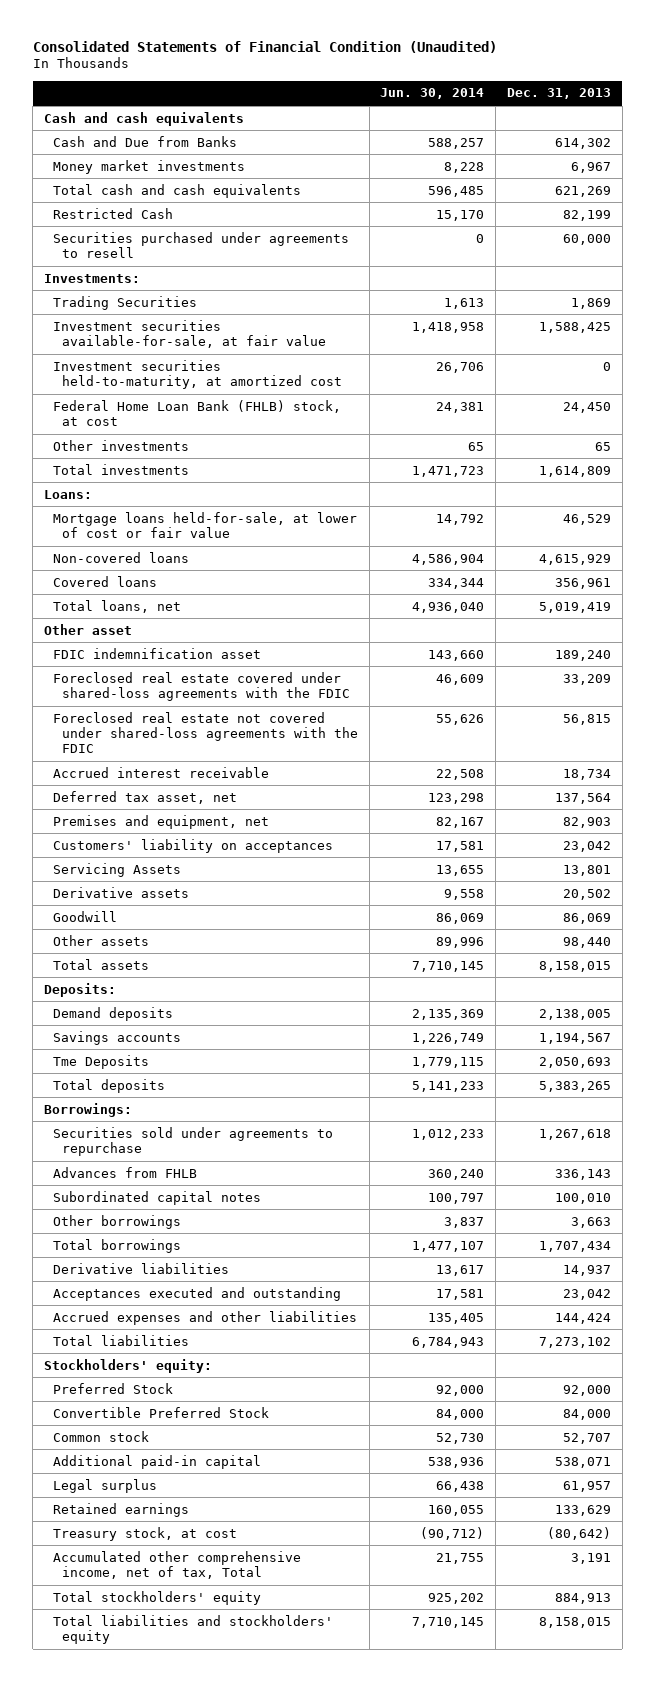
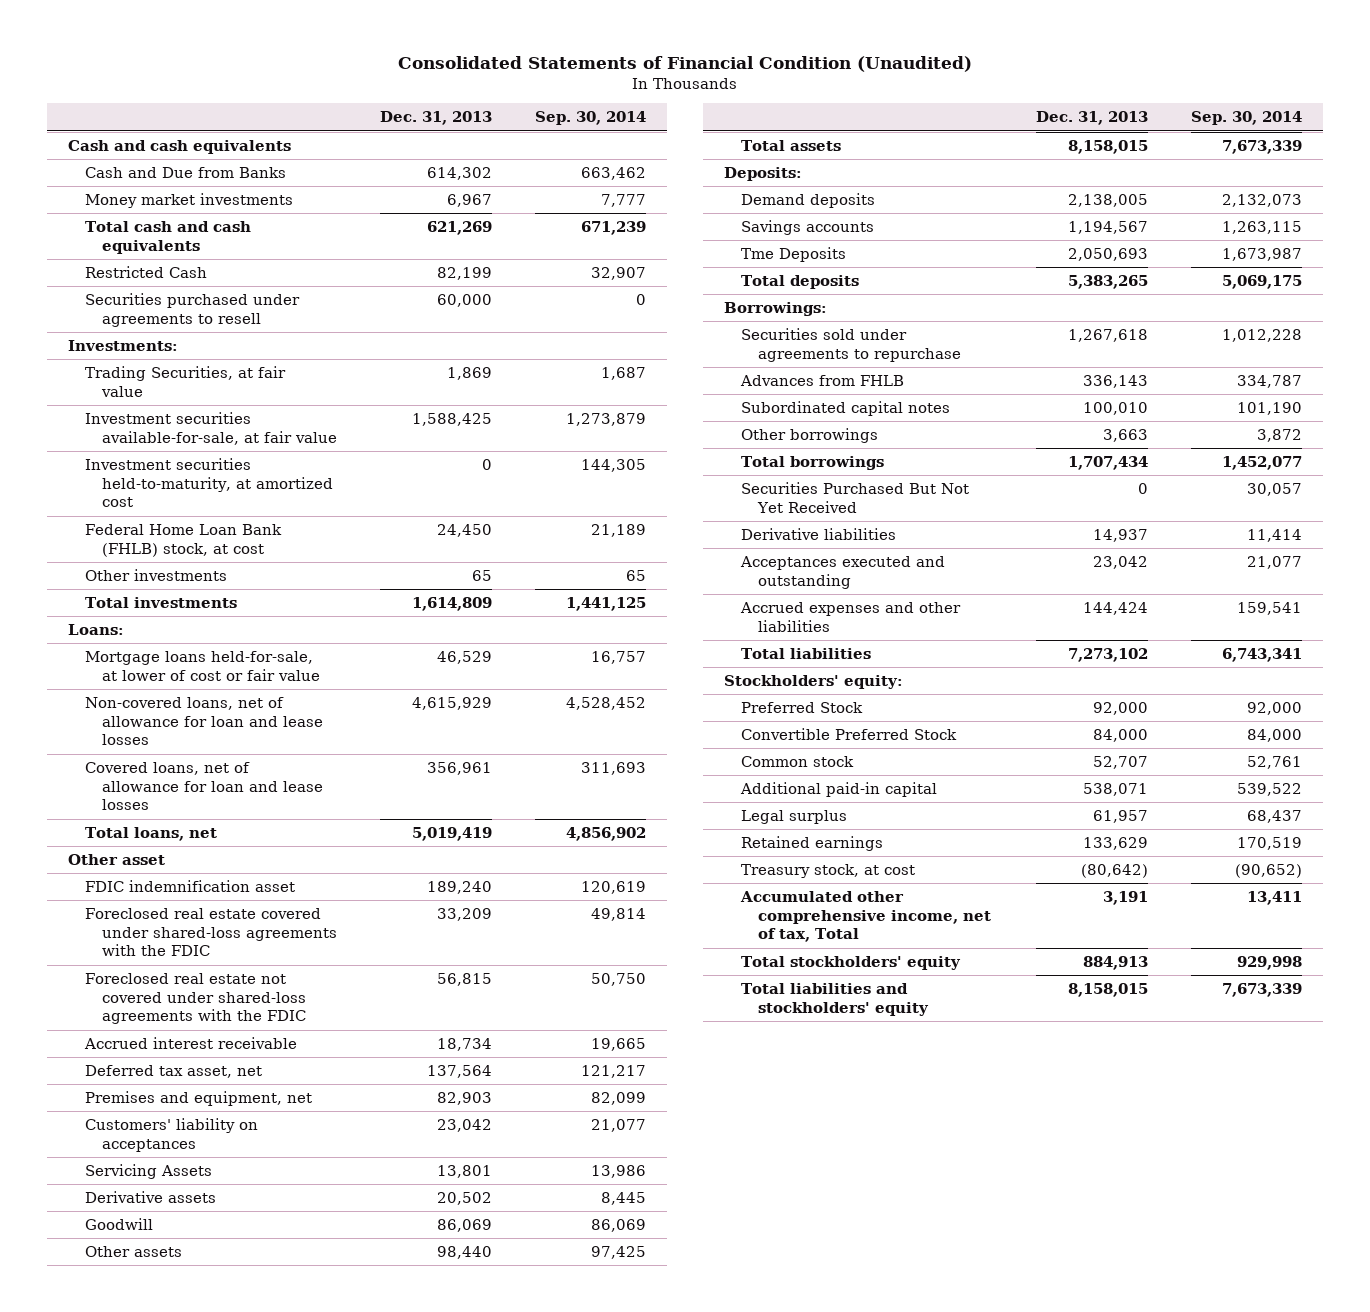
[380,88,485,100] Jun. 30, 2014 -> none
none -> [534,111,646,126] Sep. 30, 2014
[52,295,197,310] Trading Securities -> [85,365,287,397] Trading Securities, at fair value
[52,551,189,563] Non-covered loans -> [85,696,324,746] Non-covered loans, net of allowance for loan and lease losses
[52,575,157,587] Covered loans -> [85,761,324,811] Covered loans, net of allowance for loan and lease losses
none -> [741,481,970,513] Securities Purchased But Not Yet Received

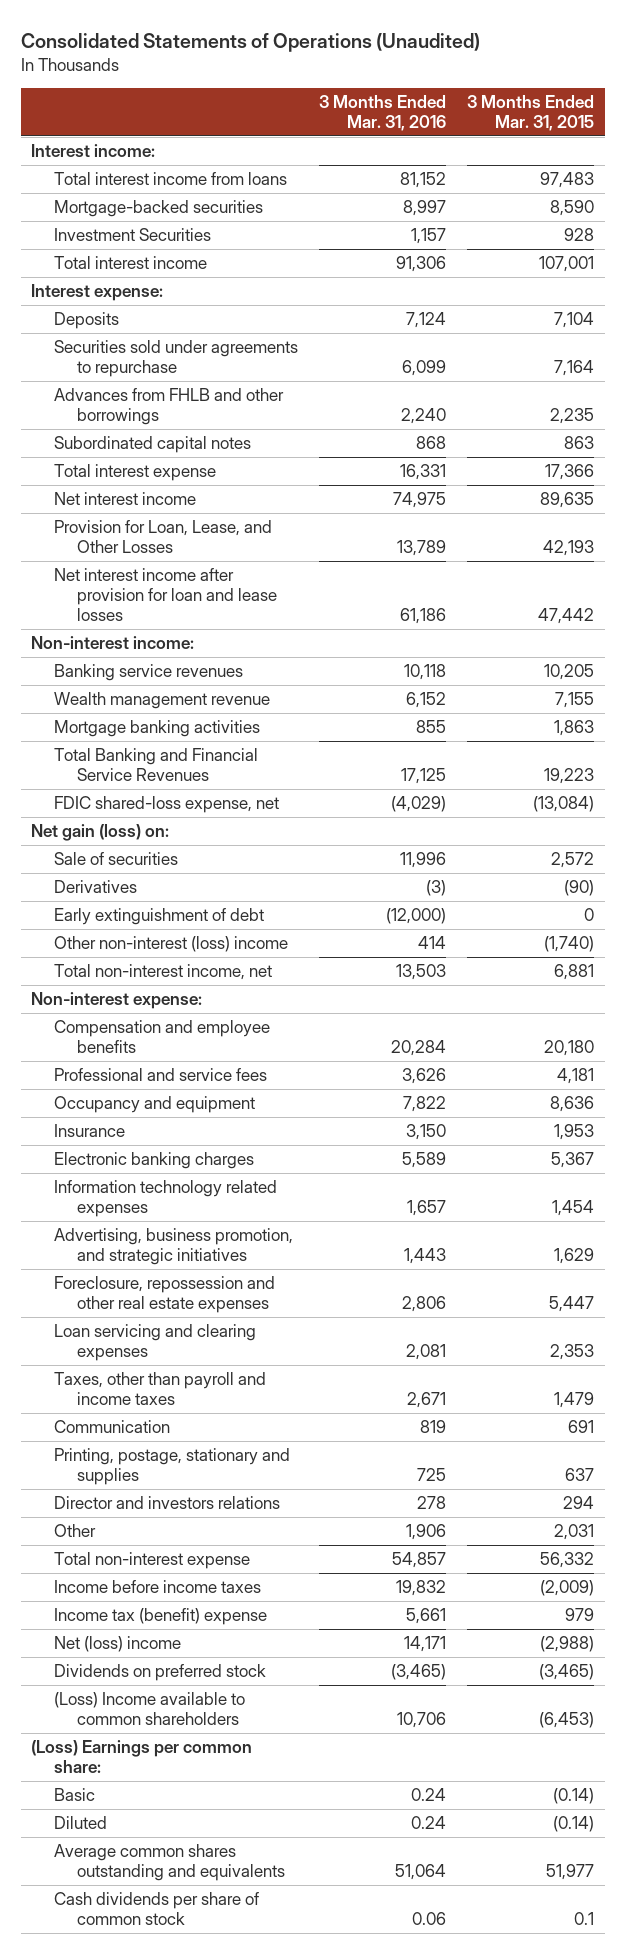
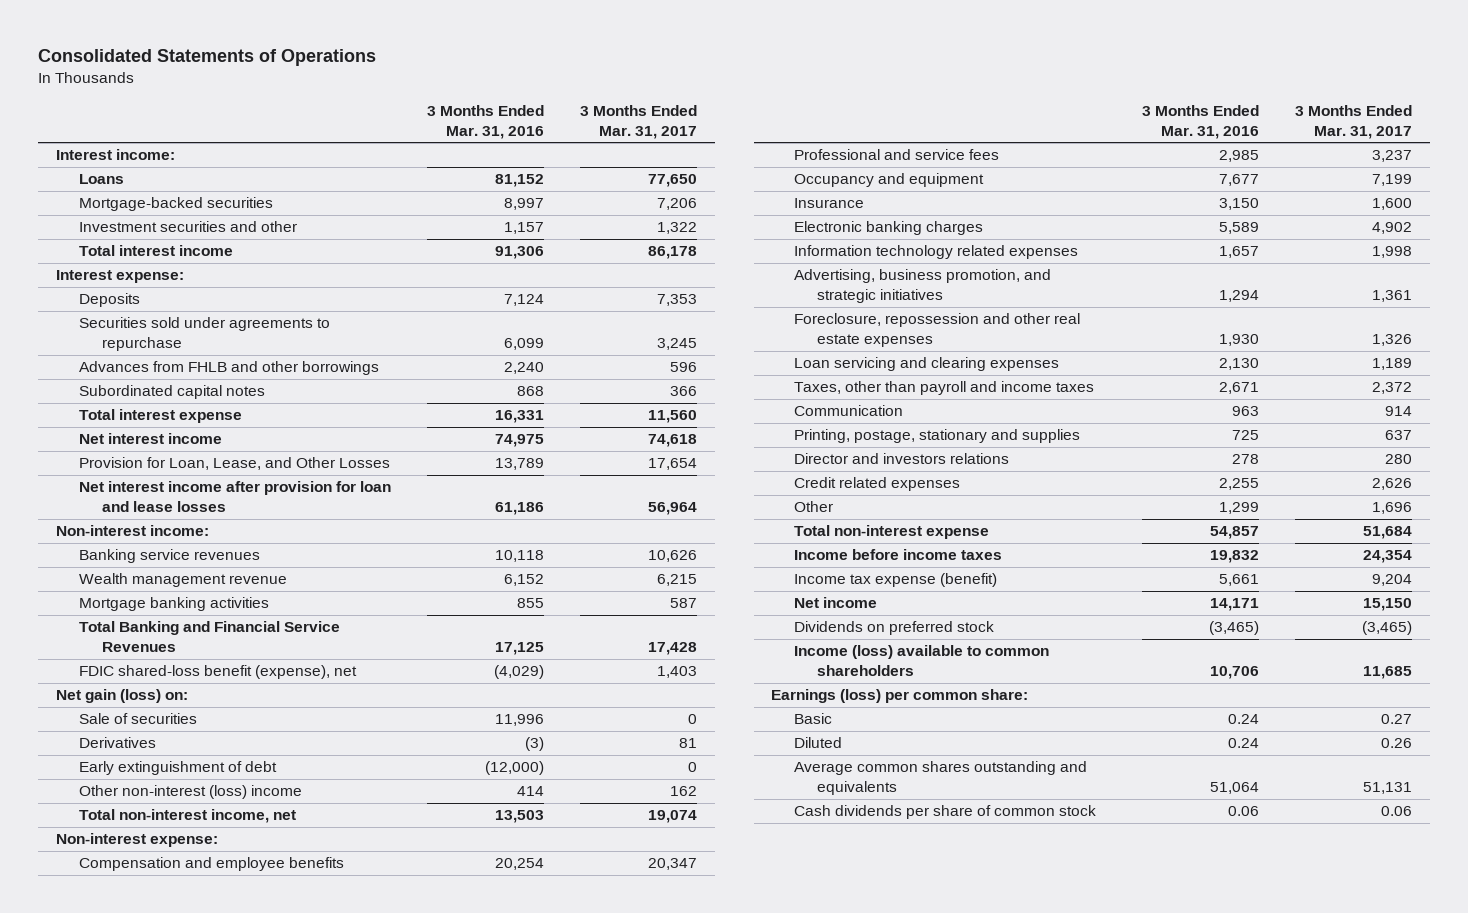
[20,32,480,52] Consolidated Statements of Operations (Unaudited) -> [38,49,377,67] Consolidated Statements of Operations
[467,94,595,132] 3 Months Ended Mar. 31, 2015 -> none
none -> [579,105,697,139] 3 Months Ended Mar. 31, 2017
[54,172,288,186] Total interest income from loans -> [78,174,124,185] Loans
[54,228,212,242] Investment Securities -> [78,221,297,233] Investment securities and other
[54,796,280,814] FDIC shared-loss expense, net -> [78,665,357,680] FDIC shared-loss benefit (expense), net
[391,1040,447,1057] 20,284 -> [494,858,544,871] 20,254
[402,1068,447,1085] 3,626 -> [1219,150,1260,163] 2,985
[403,1096,447,1113] 7,822 -> [1219,174,1260,187] 7,677
[404,1248,447,1265] 1,443 -> [1219,290,1260,303] 1,294
[402,1296,447,1313] 2,806 -> [1219,334,1260,347] 1,930
[406,1344,447,1361] 2,081 -> [1219,358,1260,371] 2,130
[420,1420,447,1434] 819 -> [1232,406,1260,417] 963
none -> [794,477,961,492] Credit related expenses
[406,1524,447,1541] 1,906 -> [1219,502,1260,515] 1,299
[54,1608,268,1626] Income tax (benefit) expense -> [794,573,998,588] Income tax expense (benefit)
[54,1636,182,1653] Net (loss) income -> [794,597,878,609] Net income
[54,1692,246,1726] (Loss) Income available to common shareholders -> [794,645,1050,677] Income (loss) available to common shareholders
[31,1740,253,1774] (Loss) Earnings per common share: -> [771,689,1029,704] Earnings (loss) per common share:

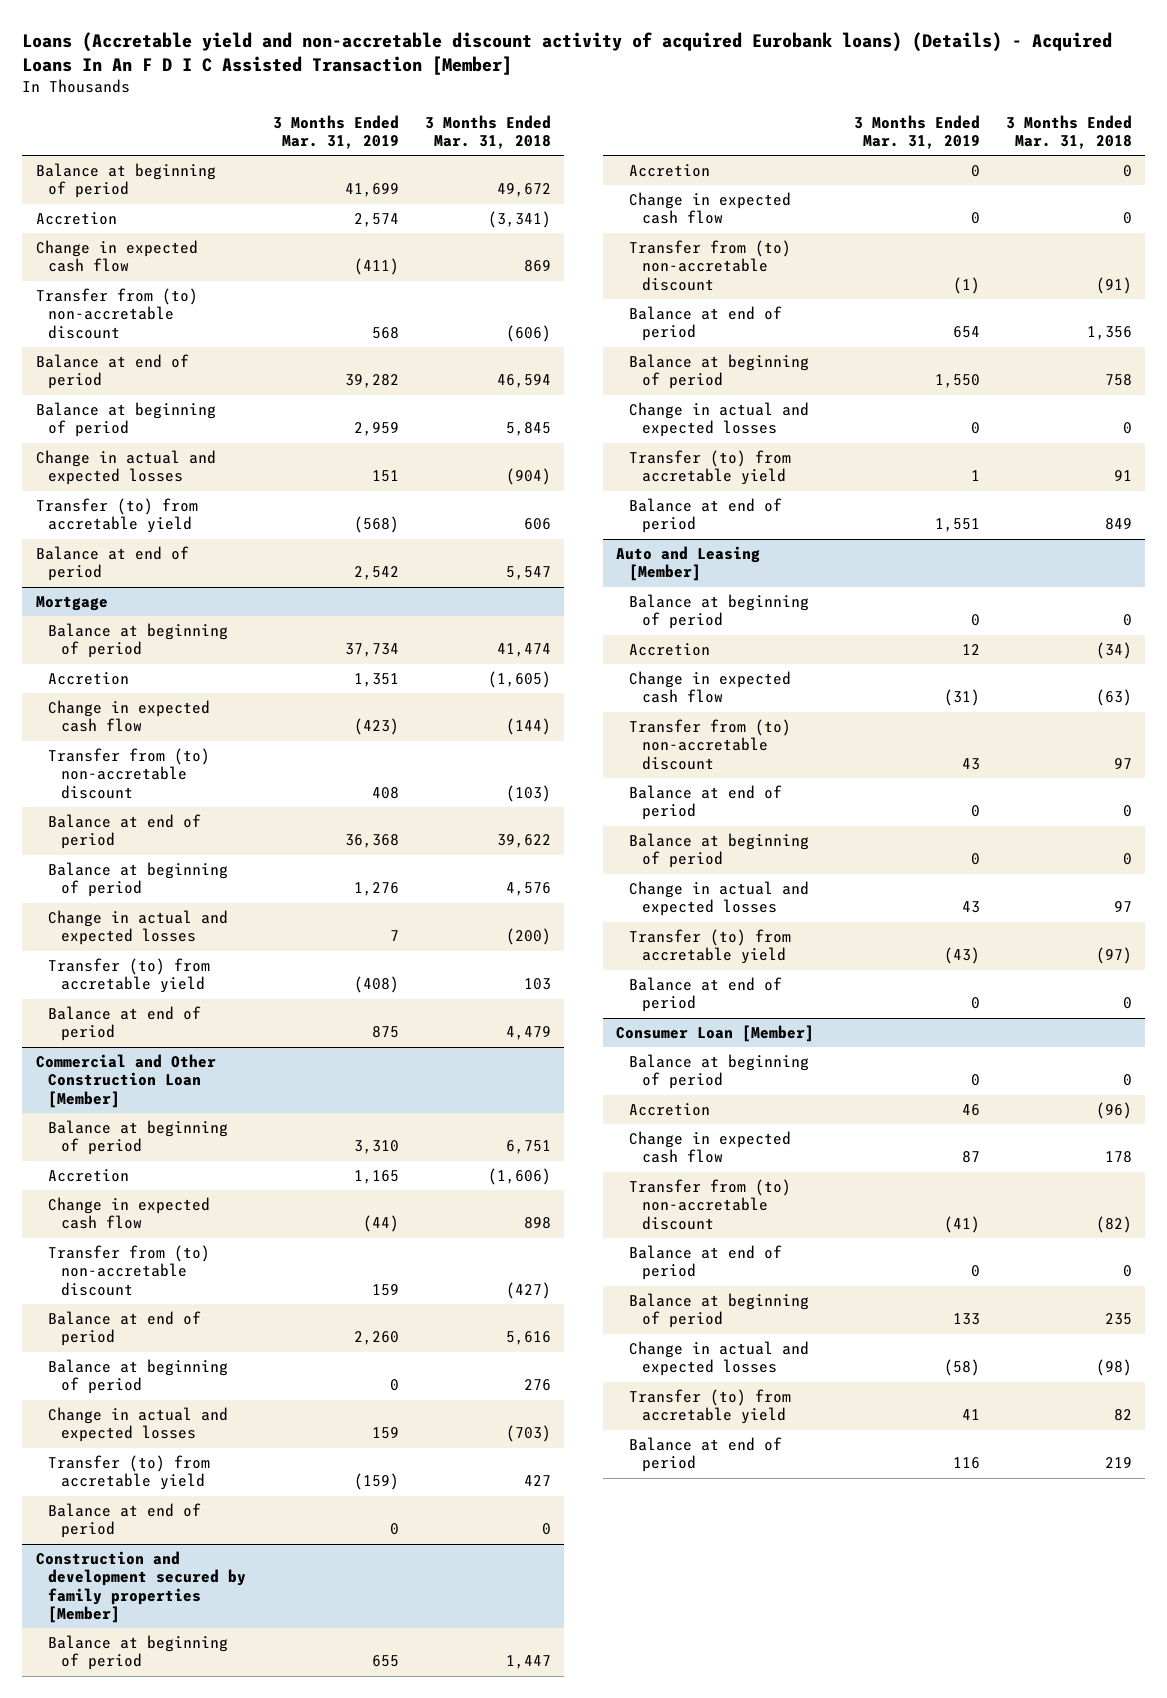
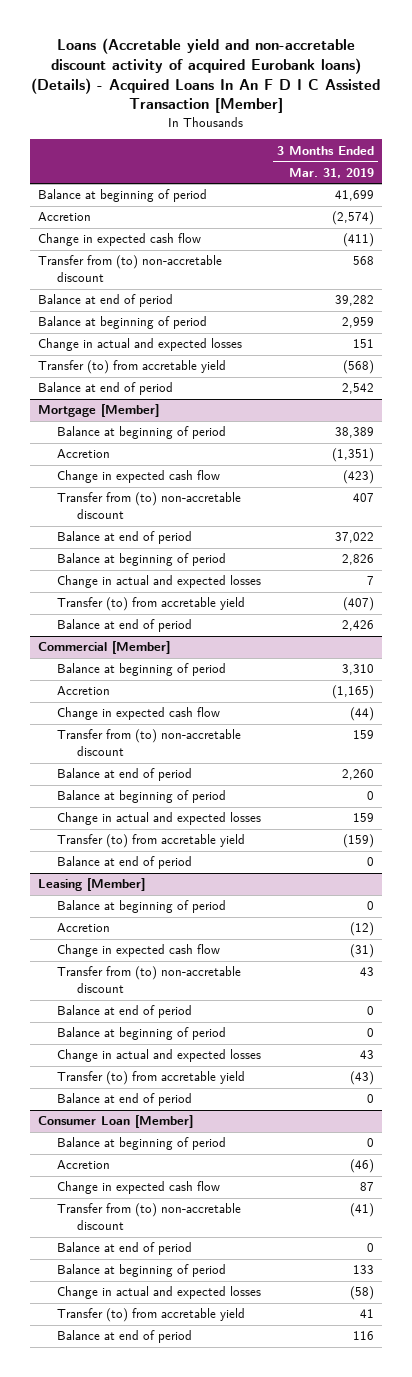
[424,114,551,149] 3 Months Ended Mar. 31, 2018 -> none
[353,213,399,228] 2,574 -> [332,211,375,226] (2,574)
[35,596,108,612] Mortgage -> [37,404,159,418] Mortgage [Member]
[344,643,399,658] 37,734 -> [335,427,375,439] 38,389
[353,673,399,688] 1,351 -> [332,448,375,463] (1,351)
[371,786,399,799] 408 -> [353,493,375,503] 407
[344,834,399,849] 36,368 -> [335,532,375,544] 37,022
[353,882,399,897] 1,276 -> [342,554,375,566] 2,826
[353,976,399,994] (408) -> [343,597,375,612] (407)
[371,1026,399,1039] 875 -> [342,620,375,632] 2,426
[35,1054,216,1108] Commercial and Other Construction Loan [Member] -> [37,641,170,655] Commercial [Member]
[353,1170,399,1185] 1,165 -> [332,685,375,700] (1,165)
[48,1635,229,1671] Balance at beginning of period -> none
[629,164,711,178] Accretion -> none
[629,192,792,225] Change in expected cash flow -> none
[629,240,792,291] Transfer from (to) non-accretable discount -> none
[629,306,783,342] Balance at end of period -> none
[629,354,810,390] Balance at beginning of period -> none
[629,402,810,438] Change in actual and expected losses -> none
[629,450,792,486] Transfer (to) from accretable yield -> none
[629,498,783,534] Balance at end of period -> none
[616,546,761,582] Auto and Leasing [Member] -> none
[35,1551,247,1623] Construction and development secured by family properties [Member] -> [37,878,145,892] Leasing [Member]
[961,644,980,656] 12 -> [350,922,375,937] (12)
[961,1104,980,1117] 46 -> [350,1159,375,1174] (46)

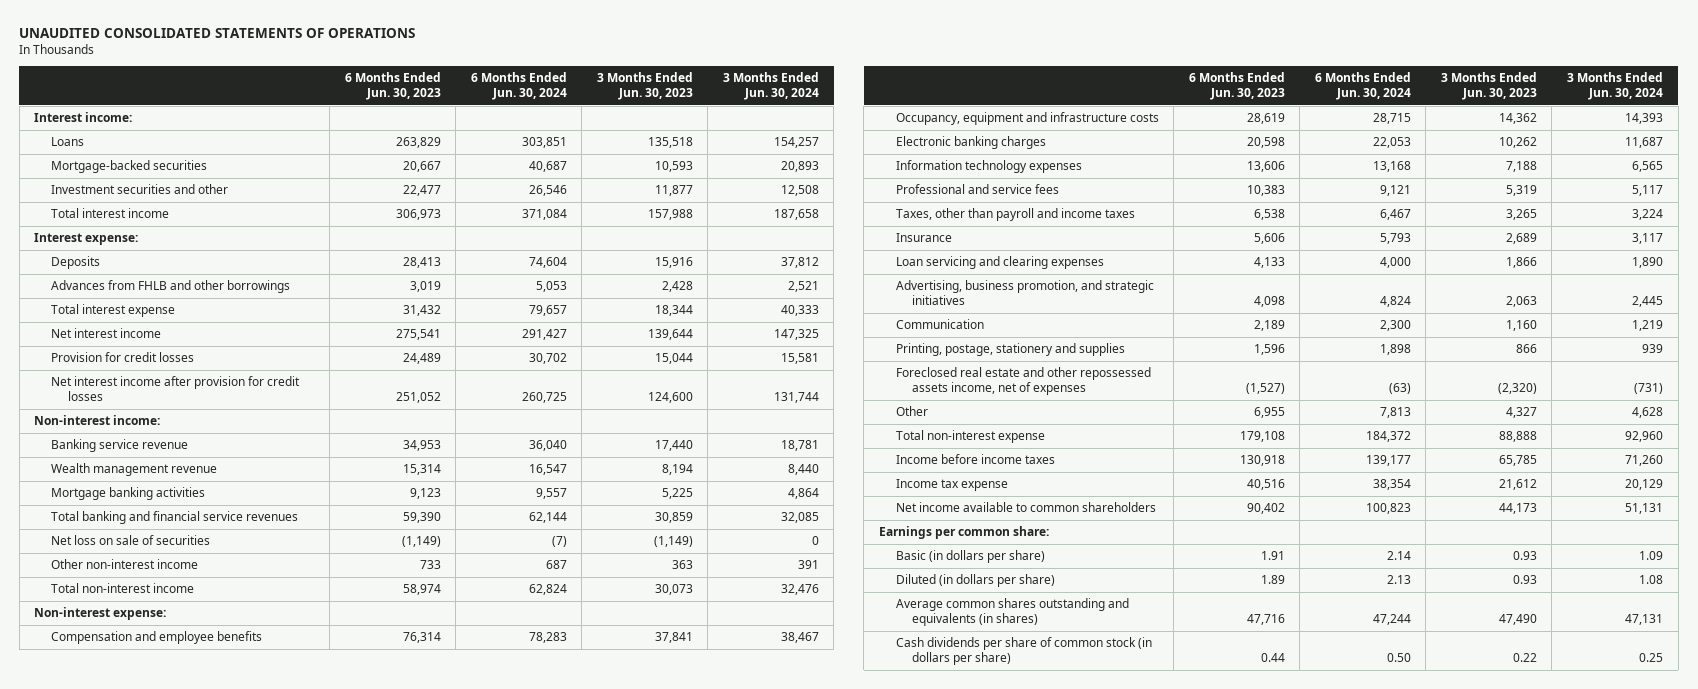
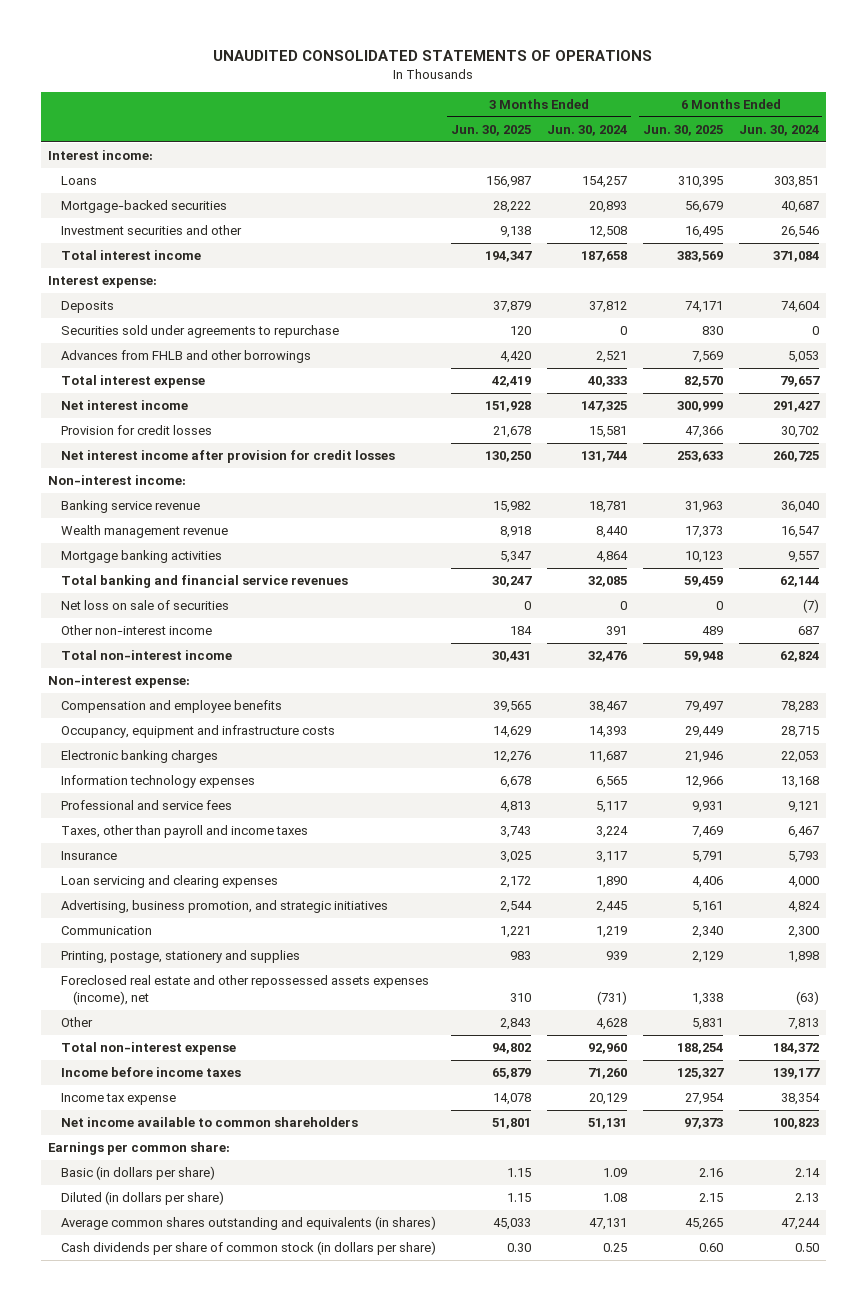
[344,71,441,100] 6 Months Ended Jun. 30, 2023 -> none
[596,71,693,100] 3 Months Ended Jun. 30, 2023 -> none
none -> [451,124,532,136] Jun. 30, 2025
none -> [642,124,723,136] Jun. 30, 2025
none -> [60,325,339,339] Securities sold under agreements to repurchase
[895,367,1151,396] Foreclosed real estate and other repossessed assets income, net of expenses -> [60,975,429,1006] Foreclosed real estate and other repossessed assets expenses (income), net

